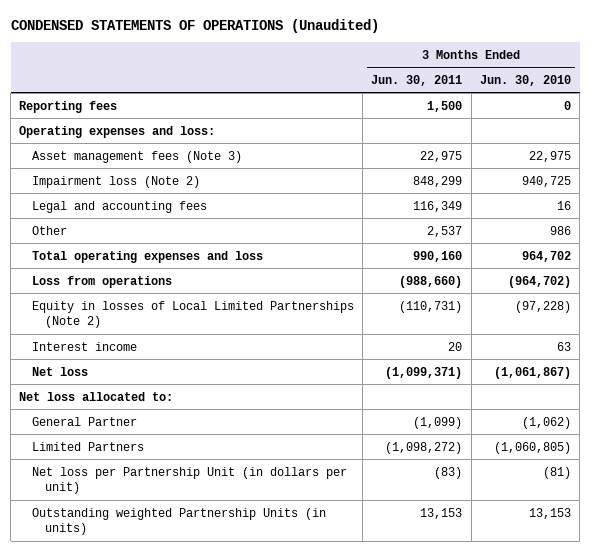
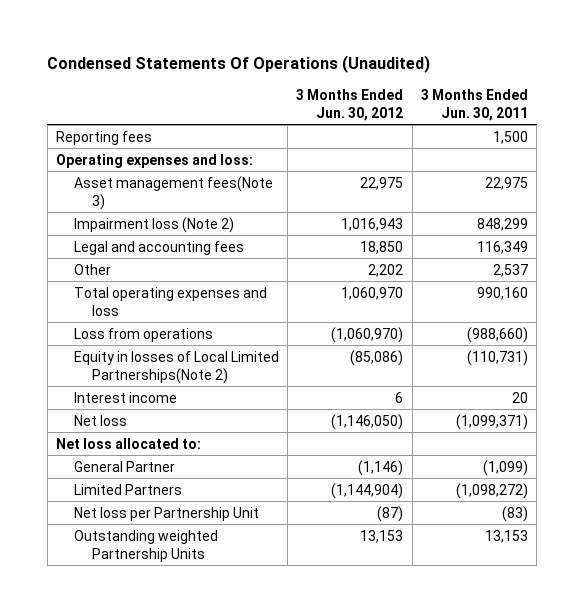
[10,18,379,33] CONDENSED STATEMENTS OF OPERATIONS (Unaudited) -> [47,54,431,73] Condensed Statements Of Operations (Unaudited)
[479,74,571,86] Jun. 30, 2010 -> none
none -> [296,88,404,121] 3 Months Ended Jun. 30, 2012
[31,150,242,163] Asset management fees (Note 3) -> [73,175,273,210] Asset management fees(Note 3)
[31,300,354,329] Equity in losses of Local Limited Partnerships (Note 2) -> [73,350,279,384] Equity in losses of Local Limited Partnerships(Note 2)
[31,466,347,495] Net loss per Partnership Unit (in dollars per unit) -> [73,506,259,521] Net loss per Partnership Unit
[31,507,326,536] Outstanding weighted Partnership Units (in units) -> [73,529,218,562] Outstanding weighted Partnership Units

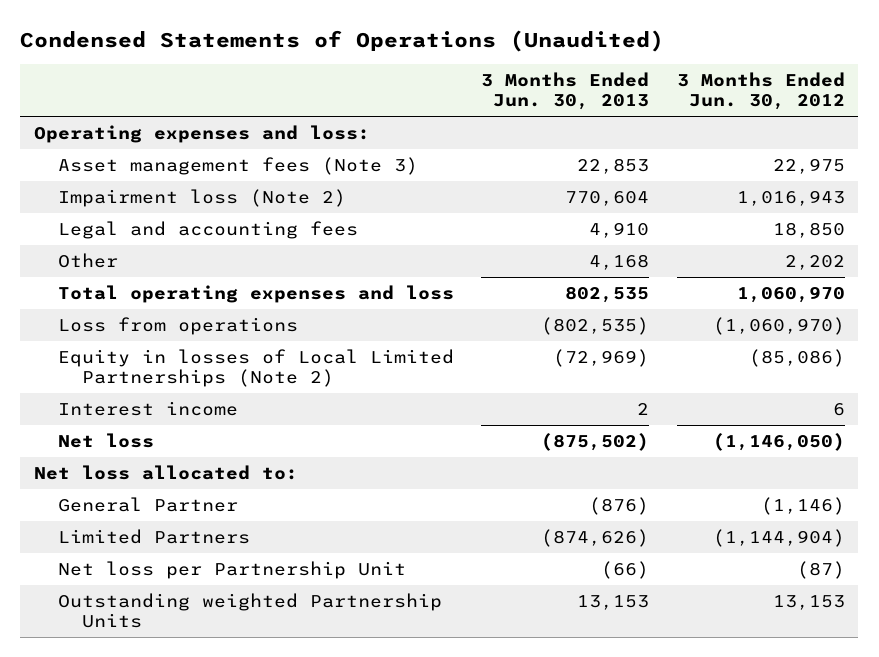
[47,54,431,73] Condensed Statements Of Operations (Unaudited) -> [20,30,665,53] Condensed Statements of Operations (Unaudited)
[420,88,528,121] 3 Months Ended Jun. 30, 2011 -> none
none -> [481,72,650,111] 3 Months Ended Jun. 30, 2013
[55,130,152,145] Reporting fees -> none
[73,175,273,210] Asset management fees(Note 3) -> [58,157,419,176] Asset management fees (Note 3)
[73,350,279,384] Equity in losses of Local Limited Partnerships(Note 2) -> [58,349,455,387] Equity in losses of Local Limited Partnerships (Note 2)

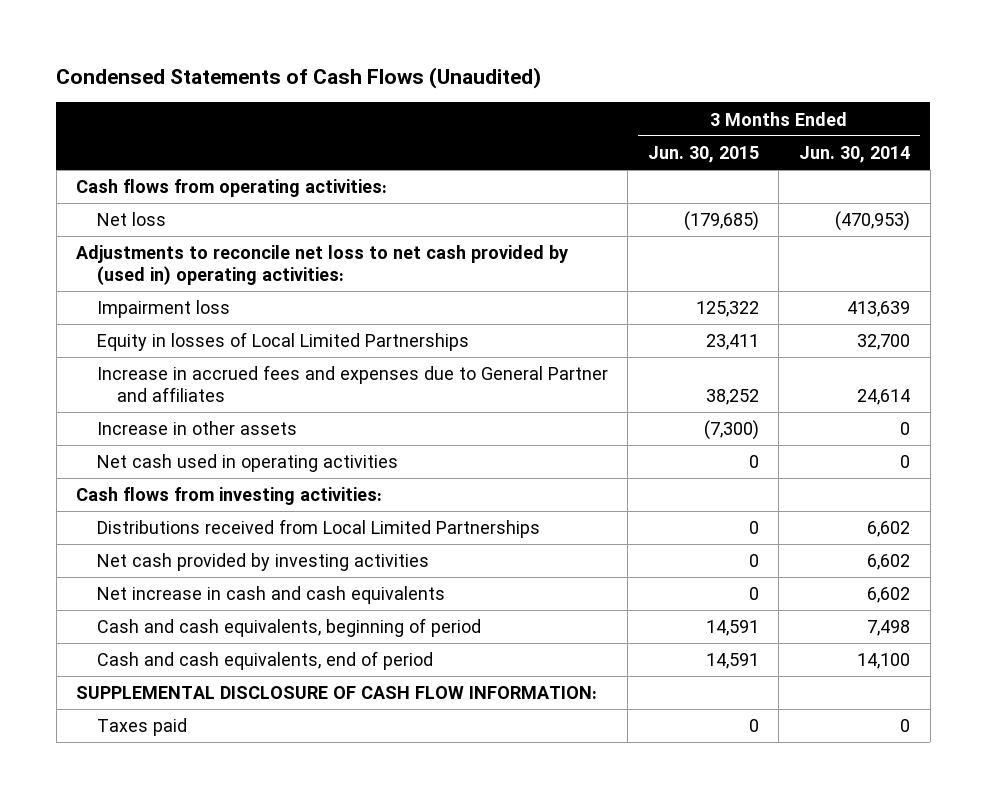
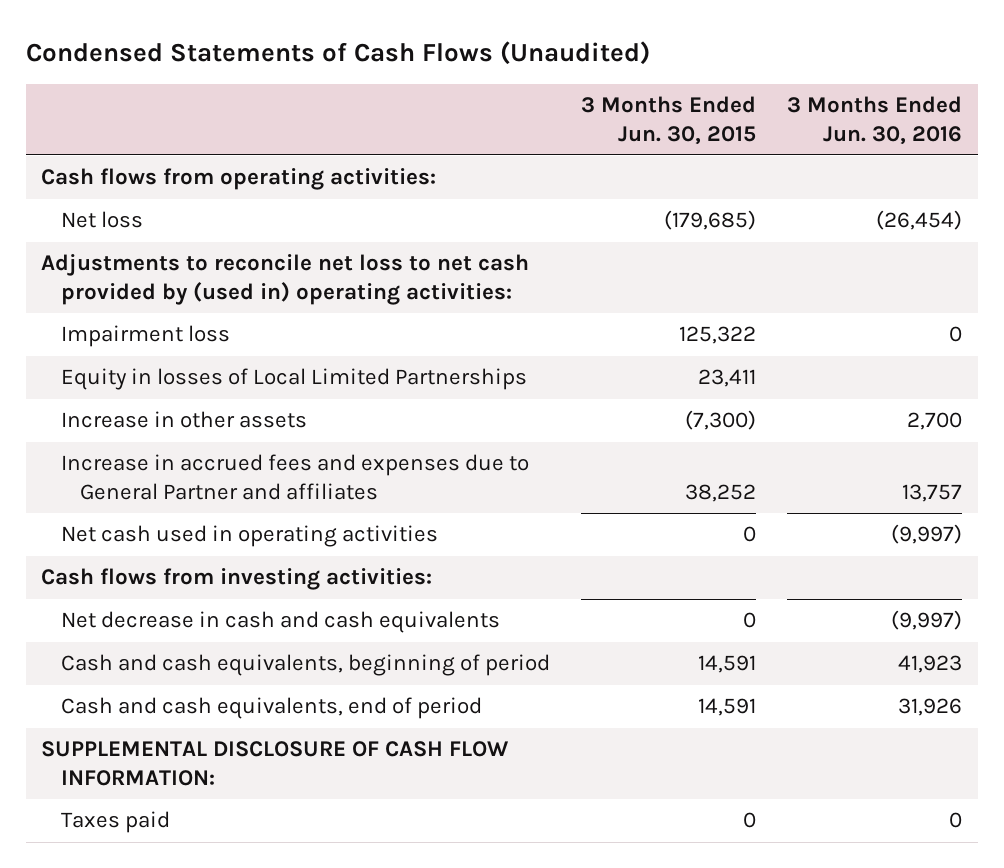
[799,146,911,164] Jun. 30, 2014 -> none
none -> [787,96,963,145] 3 Months Ended Jun. 30, 2016
[96,365,608,402] Increase in accrued fees and expenses due to General Partner and affiliates -> [60,454,529,500] Increase in accrued fees and expenses due to General Partner and affiliates
[96,519,540,539] Distributions received from Local Limited Partnerships -> none
[96,553,429,572] Net cash provided by investing activities -> none
[96,586,445,605] Net increase in cash and cash equivalents -> [60,611,500,634] Net decrease in cash and cash equivalents

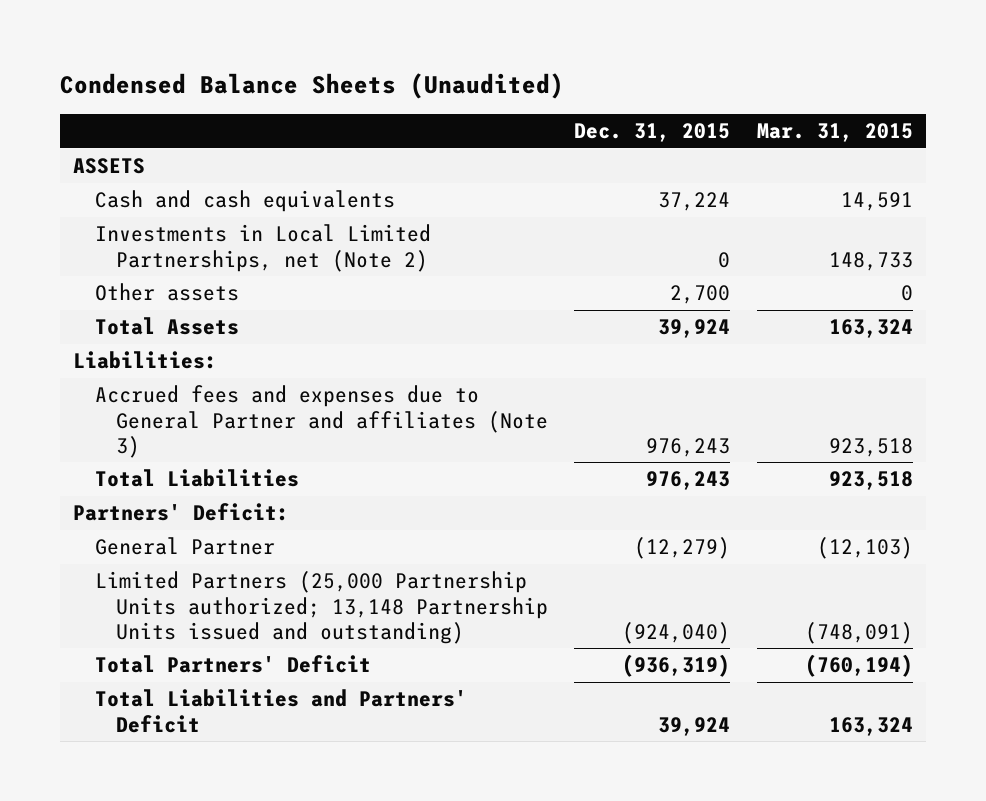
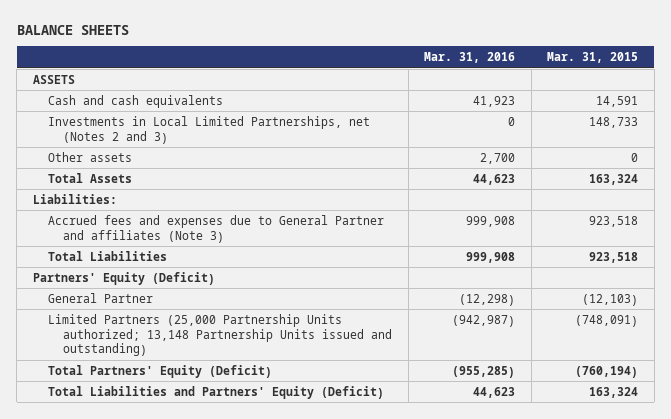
[60,72,565,99] Condensed Balance Sheets (Unaudited) -> [16,24,129,35] BALANCE SHEETS
[574,123,731,143] Dec. 31, 2015 -> none
none -> [424,52,516,64] Mar. 31, 2016
[94,224,431,272] Investments in Local Limited Partnerships, net (Note 2) -> [47,115,370,144] Investments in Local Limited Partnerships, net (Notes 2 and 3)
[73,503,290,522] Partners' Deficit: -> [32,271,215,285] Partners' Equity (Deficit)
[94,655,371,674] Total Partners' Deficit -> [47,364,272,378] Total Partners' Equity (Deficit)
[94,689,467,733] Total Liabilities and Partners' Deficit -> [47,385,384,399] Total Liabilities and Partners' Equity (Deficit)

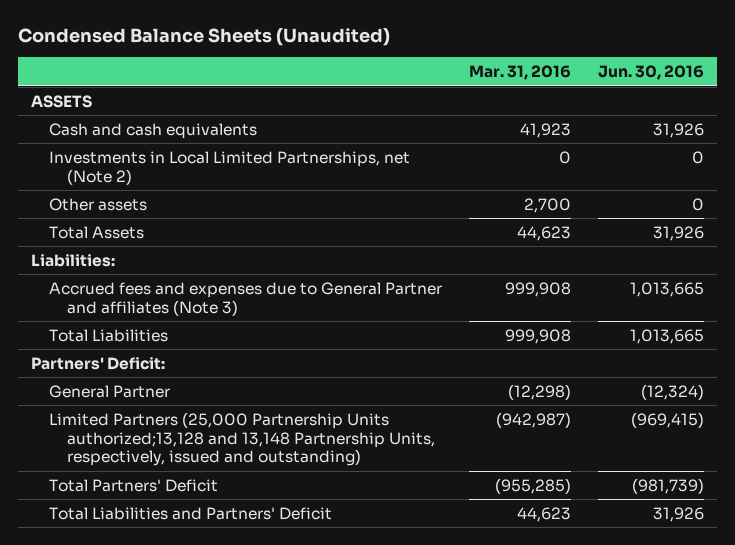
[16,24,129,35] BALANCE SHEETS -> [17,27,390,46] Condensed Balance Sheets (Unaudited)
[547,52,639,64] Mar. 31, 2015 -> none
none -> [597,65,704,81] Jun. 30, 2016
[47,115,370,144] Investments in Local Limited Partnerships, net (Notes 2 and 3) -> [49,150,411,185] Investments in Local Limited Partnerships, net (Note 2)
[32,271,215,285] Partners' Equity (Deficit) -> [31,356,166,370] Partners' Deficit:
[47,313,393,357] Limited Partners (25,000 Partnership Units authorized; 13,148 Partnership Units issued and outstanding) -> [49,411,436,467] Limited Partners (25,000 Partnership Units authorized;13,128 and 13,148 Partnership Units, respectively, issued and outstanding)
[47,364,272,378] Total Partners' Equity (Deficit) -> [49,478,219,492] Total Partners' Deficit
[47,385,384,399] Total Liabilities and Partners' Equity (Deficit) -> [49,506,333,520] Total Liabilities and Partners' Deficit

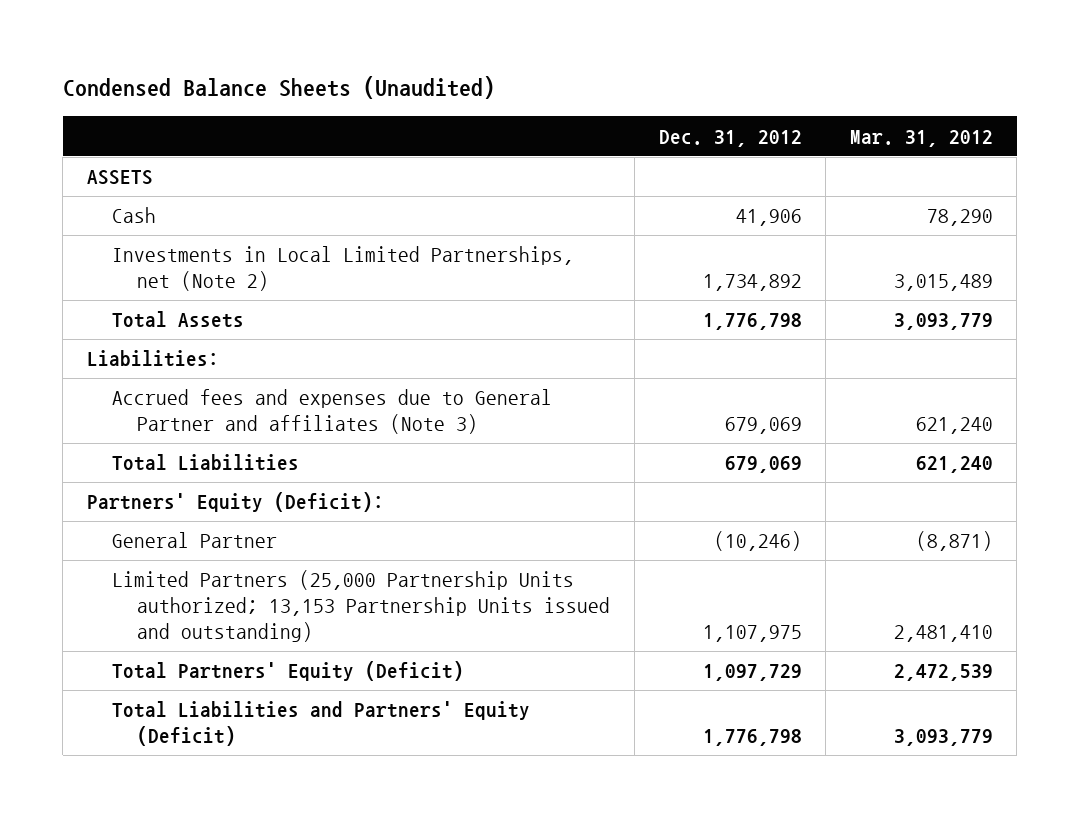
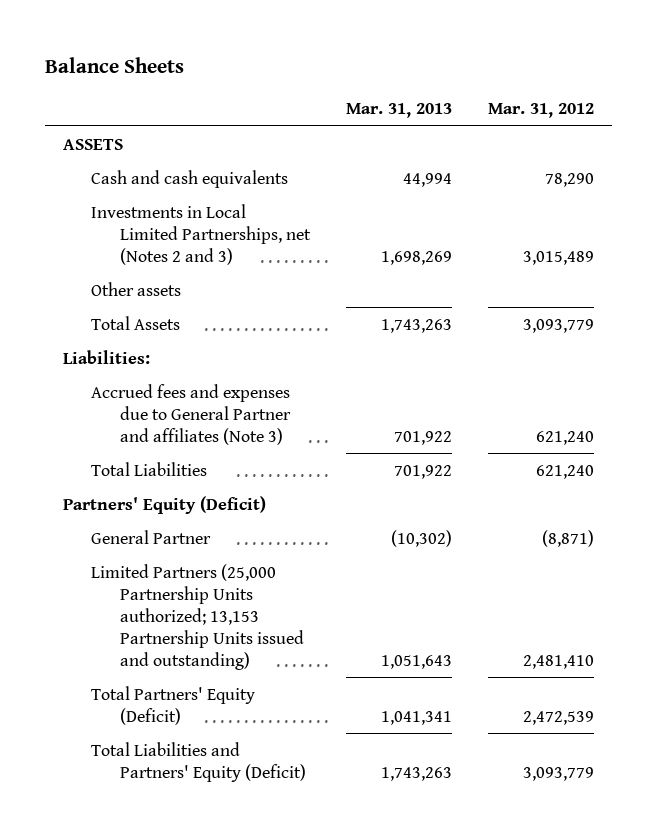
[62,76,495,100] Condensed Balance Sheets (Unaudited) -> [45,57,185,74] Balance Sheets
[658,129,802,147] Dec. 31, 2012 -> none
none -> [345,103,452,119] Mar. 31, 2013
[112,207,157,224] Cash -> [91,169,289,188] Cash and cash equivalents
[112,246,575,292] Investments in Local Limited Partnerships, net (Note 2) -> [91,203,311,265] Investments in Local Limited Partnerships, net (Notes 2 and 3)
none -> [91,281,182,296] Other assets
[86,492,384,513] Partners' Equity (Deficit): -> [63,495,267,514] Partners' Equity (Deficit)

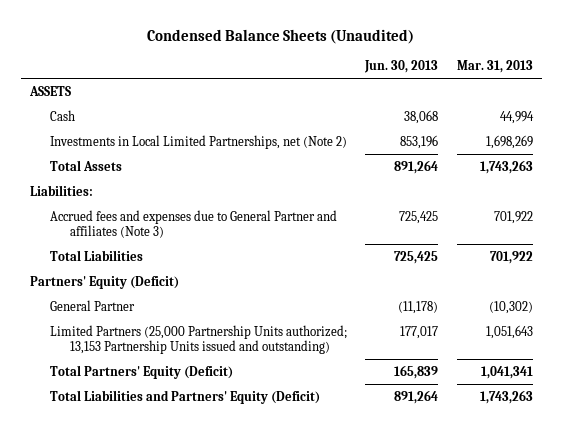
[45,57,185,74] Balance Sheets -> [147,28,415,44] Condensed Balance Sheets (Unaudited)
[487,103,594,119] Mar. 31, 2012 -> none
none -> [364,60,439,74] Jun. 30, 2013
[91,281,182,296] Other assets -> none
[91,169,289,188] Cash and cash equivalents -> [50,109,76,121] Cash
[91,203,311,265] Investments in Local Limited Partnerships, net (Notes 2 and 3) -> [50,134,348,149] Investments in Local Limited Partnerships, net (Note 2)

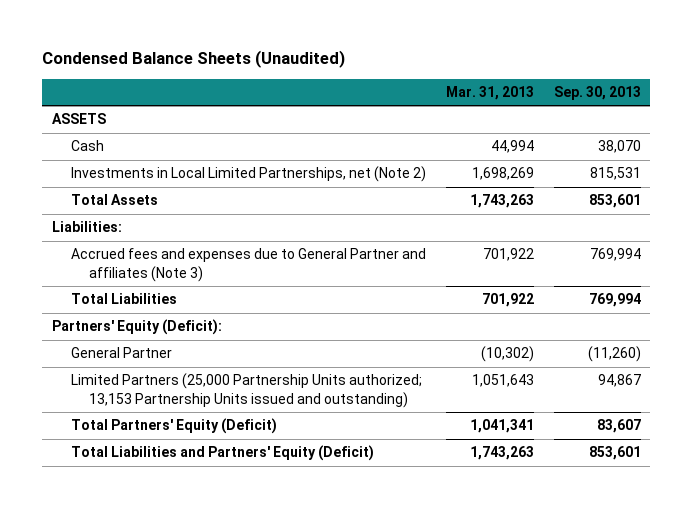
[364,60,439,74] Jun. 30, 2013 -> none
none -> [553,86,641,101] Sep. 30, 2013
[30,275,180,289] Partners' Equity (Deficit) -> [52,319,223,336] Partners' Equity (Deficit):

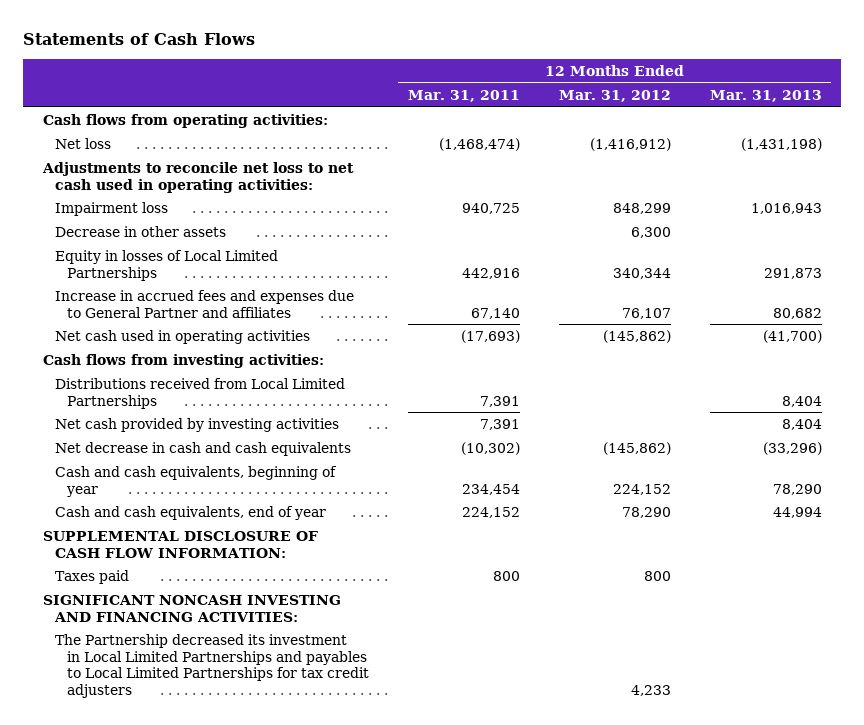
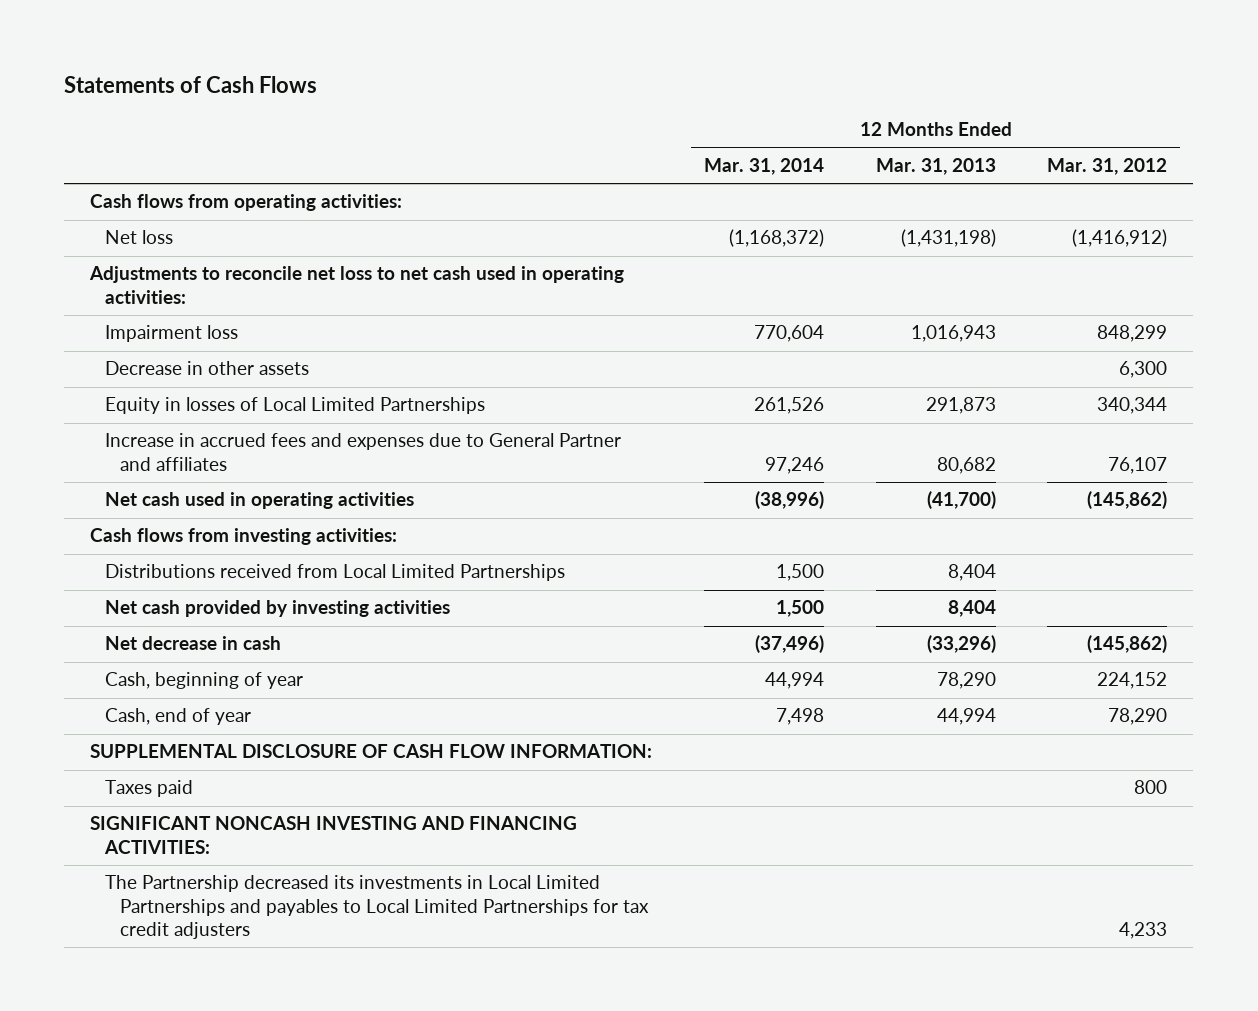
[407,89,520,102] Mar. 31, 2011 -> none
none -> [703,157,824,175] Mar. 31, 2014
[54,442,351,457] Net decrease in cash and cash equivalents -> [105,636,282,651] Net decrease in cash
[54,466,337,497] Cash and cash equivalents, beginning of year -> [105,672,304,690] Cash, beginning of year
[54,506,326,521] Cash and cash equivalents, end of year -> [105,708,252,726] Cash, end of year
[54,634,369,698] The Partnership decreased its investment in Local Limited Partnerships and payables to Local Limited Partnerships for tax credit adjusters -> [105,875,649,939] The Partnership decreased its investments in Local Limited Partnerships and payables to Local Limited Partnerships for tax credit adjusters

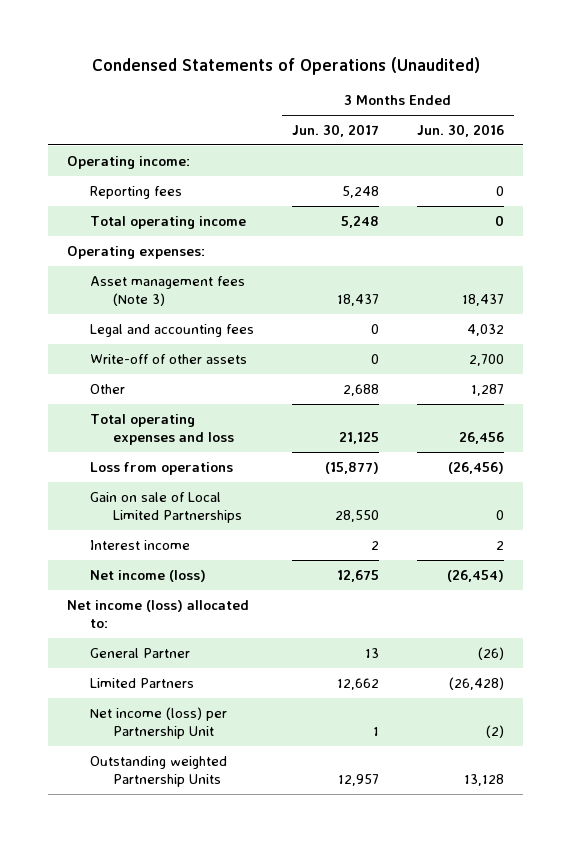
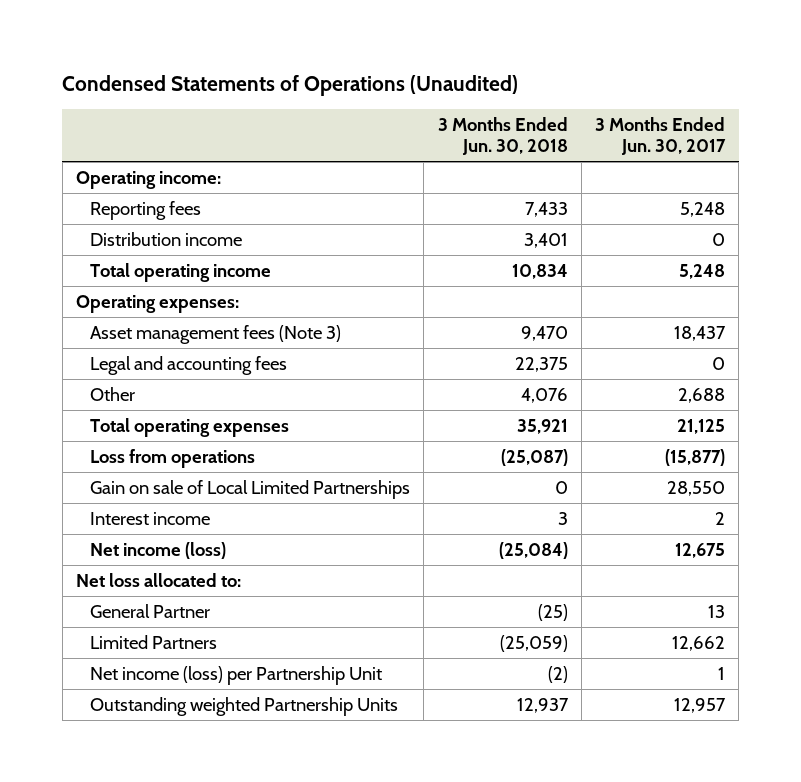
[417,123,505,137] Jun. 30, 2016 -> none
none -> [437,116,568,156] 3 Months Ended Jun. 30, 2018
none -> [89,231,242,246] Distribution income
[89,353,247,364] Write-off of other assets -> none
[89,413,234,446] Total operating expenses and loss -> [89,417,289,437] Total operating expenses
[67,599,250,629] Net income (loss) allocated to: -> [76,572,242,587] Net loss allocated to:

